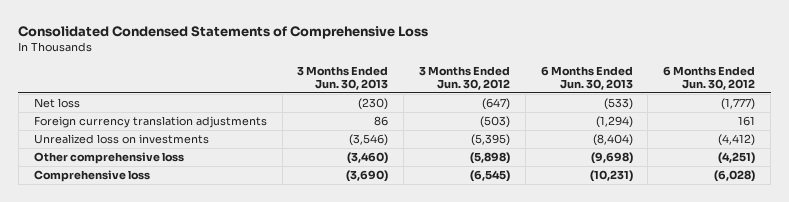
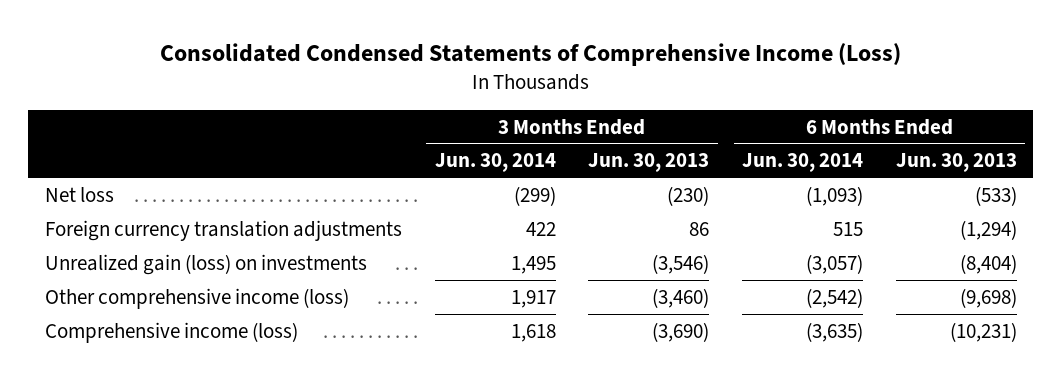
[18,25,429,39] Consolidated Condensed Statements of Comprehensive Loss -> [159,42,901,66] Consolidated Condensed Statements of Comprehensive Income (Loss)
[419,66,511,91] 3 Months Ended Jun. 30, 2012 -> none
[663,66,756,91] 6 Months Ended Jun. 30, 2012 -> none
none -> [434,153,556,173] Jun. 30, 2014
none -> [742,153,864,173] Jun. 30, 2014
[33,133,209,144] Unrealized loss on investments -> [44,253,367,275] Unrealized gain (loss) on investments
[33,151,184,164] Other comprehensive loss -> [44,287,349,309] Other comprehensive income (loss)
[33,169,150,182] Comprehensive loss -> [44,321,298,343] Comprehensive income (loss)

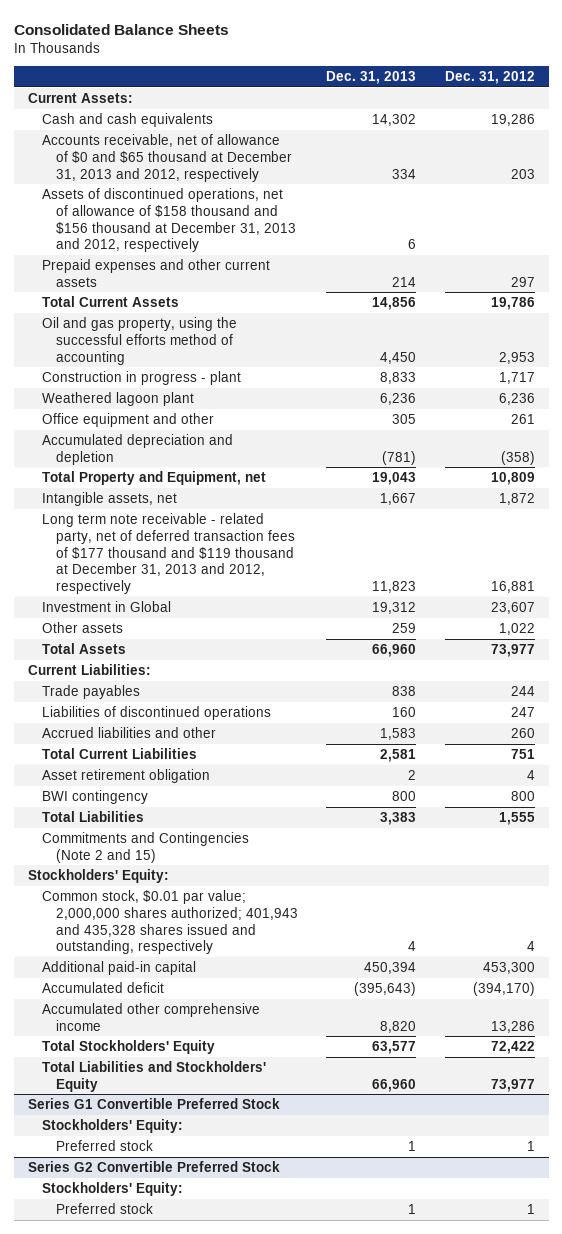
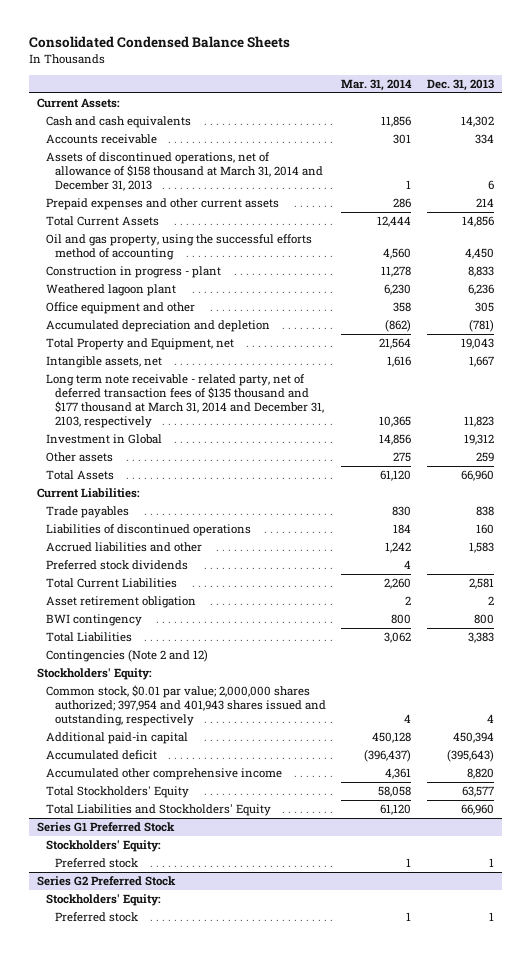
[13,23,229,35] Consolidated Balance Sheets -> [29,36,291,49] Consolidated Condensed Balance Sheets
[444,71,535,85] Dec. 31, 2012 -> none
none -> [341,79,413,92] Mar. 31, 2014
[41,133,293,182] Accounts receivable, net of allowance of $0 and $65 thousand at December 31, 2013 and 2012, respectively -> [45,134,157,145] Accounts receivable
[41,187,297,253] Assets of discontinued operations, net of allowance of $158 thousand and $156 thousand at December 31, 2013 and 2012, respectively -> [45,152,323,191] Assets of discontinued operations, net of allowance of $158 thousand at March 31, 2014 and December 31, 2013
[41,512,296,595] Long term note receivable - related party, net of deferred transaction fees of $177 thousand and $119 thousand at December 31, 2013 and 2012, respectively -> [45,374,324,428] Long term note receivable - related party, net of deferred transaction fees of $135 thousand and $177 thousand at March 31, 2014 and December 31, 2103, respectively
none -> [45,560,188,571] Preferred stock dividends
[41,831,249,863] Commitments and Contingencies (Note 2 and 15) -> [45,649,208,663] Contingencies (Note 2 and 12)
[41,889,299,955] Common stock, $0.01 par value; 2,000,000 shares authorized; 401,943 and 435,328 shares issued and outstanding, respectively -> [45,685,326,726] Common stock, $0.01 par value; 2,000,000 shares authorized; 397,954 and 401,943 shares issued and outstanding, respectively
[27,1097,280,1109] Series G1 Convertible Preferred Stock -> [36,822,175,833] Series G1 Preferred Stock
[27,1160,280,1172] Series G2 Convertible Preferred Stock -> [36,876,176,887] Series G2 Preferred Stock

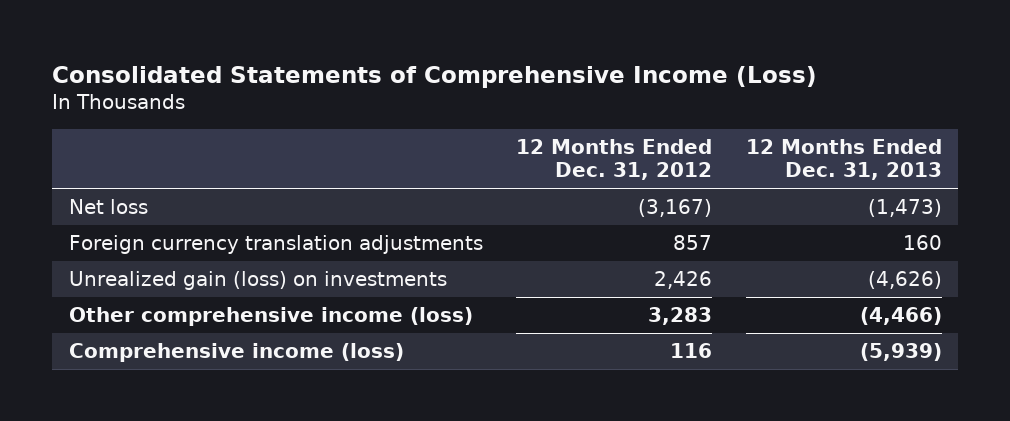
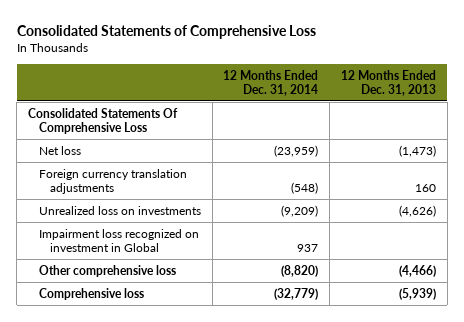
[52,65,818,88] Consolidated Statements of Comprehensive Income (Loss) -> [16,24,316,39] Consolidated Statements of Comprehensive Loss
[516,138,713,181] 12 Months Ended Dec. 31, 2012 -> none
none -> [223,69,319,96] 12 Months Ended Dec. 31, 2014
none -> [27,107,178,134] Consolidated Statements Of Comprehensive Loss
[68,271,447,291] Unrealized gain (loss) on investments -> [38,205,201,215] Unrealized loss on investments
none -> [38,228,199,252] Impairment loss recognized on investment in Global
[68,307,473,327] Other comprehensive income (loss) -> [38,264,176,277] Other comprehensive loss
[68,343,404,363] Comprehensive income (loss) -> [38,287,144,300] Comprehensive loss

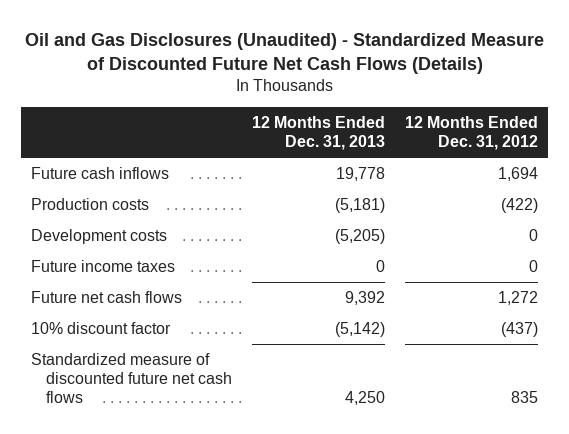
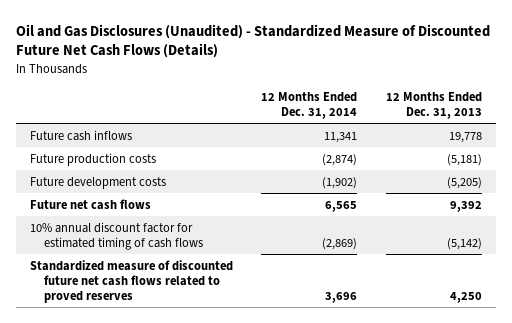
[405,116,539,151] 12 Months Ended Dec. 31, 2012 -> none
none -> [261,91,358,119] 12 Months Ended Dec. 31, 2014
[31,260,176,273] Future income taxes -> none
[31,198,150,211] Production costs -> [30,152,157,166] Future production costs
[31,229,168,245] Development costs -> [30,176,167,189] Future development costs
[31,322,172,335] 10% discount factor -> [30,221,204,250] 10% annual discount factor for estimated timing of cash flows
[31,353,233,403] Standardized measure of discounted future net cash flows -> [30,259,234,303] Standardized measure of discounted future net cash flows related to proved reserves

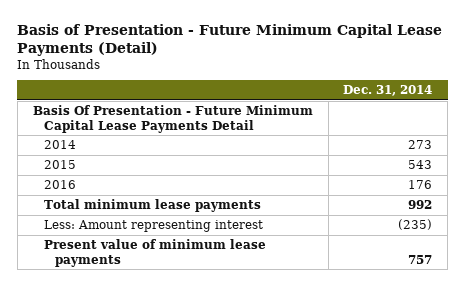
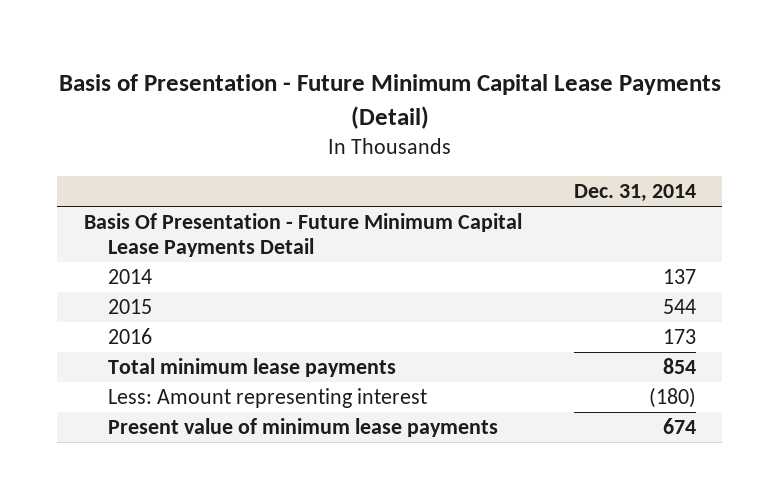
[408,139,433,149] 273 -> [662,269,696,285] 137
[408,159,433,169] 543 -> [662,299,696,315] 544
[408,179,433,189] 176 -> [662,329,696,345] 173
[408,199,433,209] 992 -> [662,358,696,375] 854
[398,218,433,230] (235) -> [648,387,696,409] (180)
[408,254,433,264] 757 -> [662,418,696,435] 674

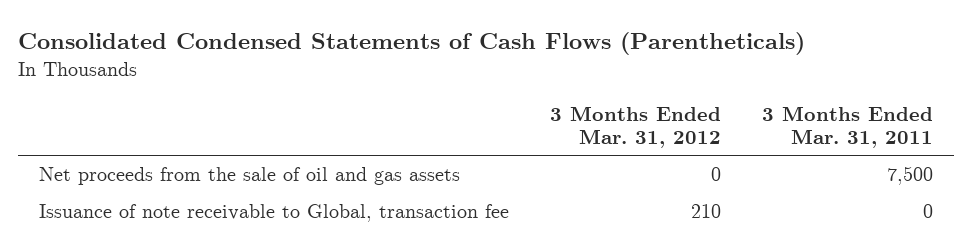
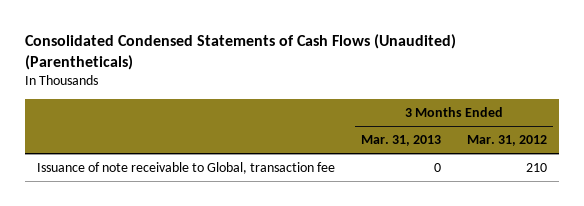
[18,31,806,55] Consolidated Condensed Statements of Cash Flows (Parentheticals) -> [24,33,456,71] Consolidated Condensed Statements of Cash Flows (Unaudited) (Parentheticals)
[762,105,934,148] 3 Months Ended Mar. 31, 2011 -> none
none -> [361,134,442,146] Mar. 31, 2013
[38,167,460,186] Net proceeds from the sale of oil and gas assets -> none

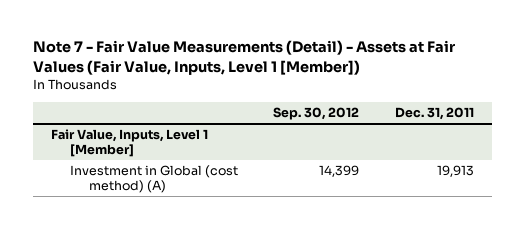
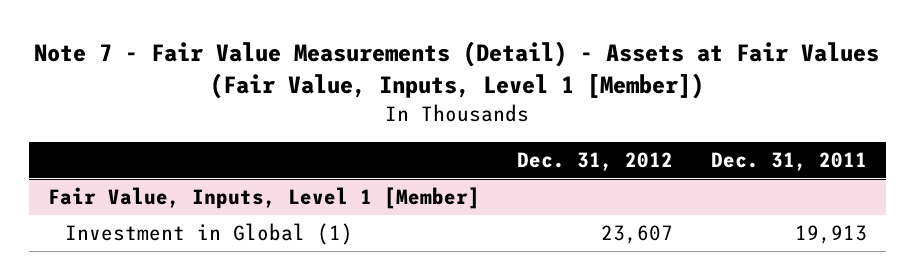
[273,106,360,120] Sep. 30, 2012 -> none
none -> [517,151,674,171] Dec. 31, 2012
[69,165,238,193] Investment in Global (cost method) (A) -> [65,223,354,246] Investment in Global (1)

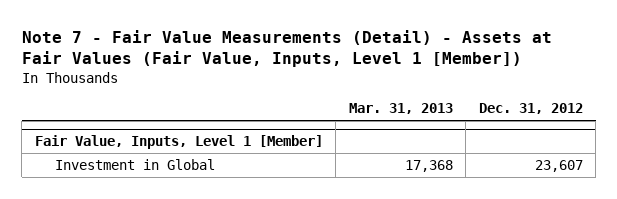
[710,151,867,171] Dec. 31, 2011 -> none
none -> [348,103,453,115] Mar. 31, 2013
[65,223,354,246] Investment in Global (1) -> [55,158,216,170] Investment in Global

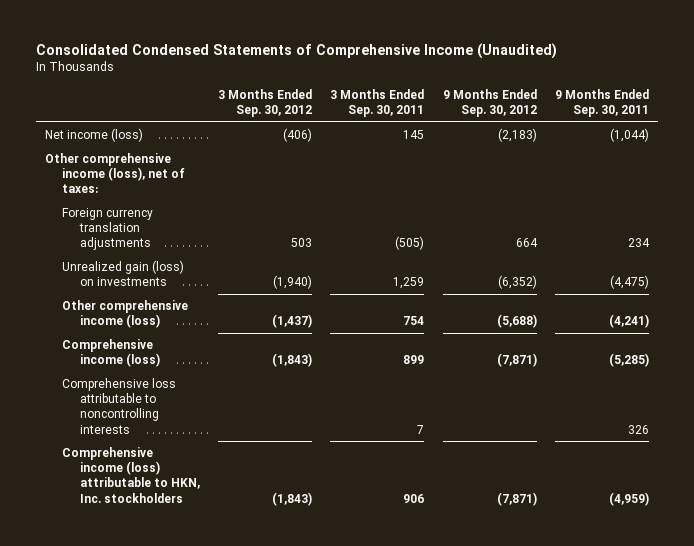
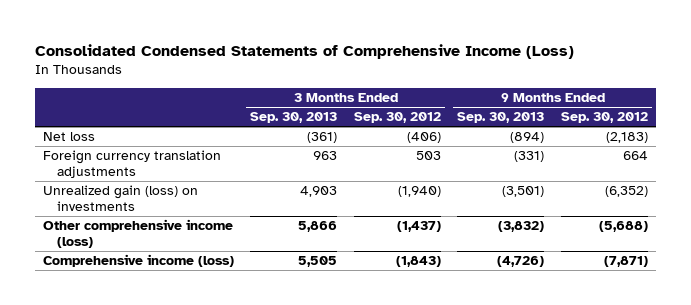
[35,42,557,59] Consolidated Condensed Statements of Comprehensive Income (Unaudited) -> [34,44,574,60] Consolidated Condensed Statements of Comprehensive Income (Loss)
[330,89,425,118] 3 Months Ended Sep. 30, 2011 -> none
[555,89,650,118] 9 Months Ended Sep. 30, 2011 -> none
none -> [250,112,338,124] Sep. 30, 2013
none -> [457,112,545,124] Sep. 30, 2013
[45,153,186,194] Other comprehensive income (loss), net of taxes: -> none
[45,128,144,143] Net income (loss) -> [43,132,96,142] Net loss
[62,378,177,434] Comprehensive loss attributable to noncontrolling interests -> none
[62,447,200,503] Comprehensive income (loss) attributable to HKN, Inc. stockholders -> none

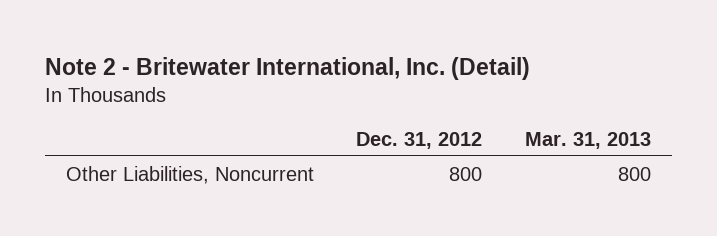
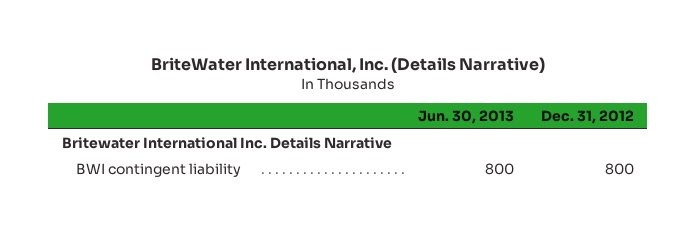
[44,57,530,81] Note 2 - Britewater International, Inc. (Detail) -> [150,56,545,73] BriteWater International, Inc. (Details Narrative)
[524,131,651,149] Mar. 31, 2013 -> none
none -> [418,109,515,124] Jun. 30, 2013
none -> [61,137,392,150] Britewater International Inc. Details Narrative
[65,165,314,184] Other Liabilities, Noncurrent -> [76,163,242,178] BWI contingent liability

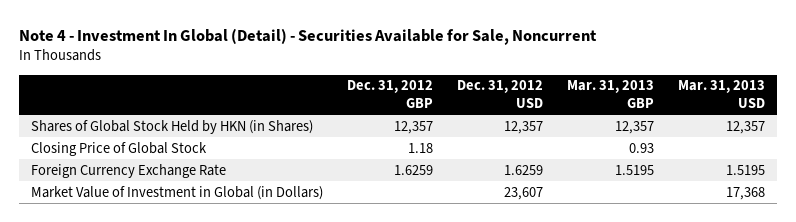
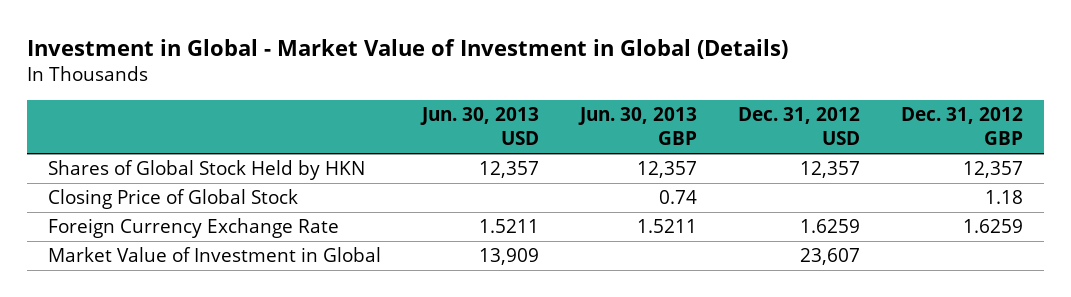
[18,28,597,46] Note 4 - Investment In Global (Detail) - Securities Available for Sale, Noncurrent -> [27,39,789,60] Investment in Global - Market Value of Investment in Global (Details)
[566,80,654,108] Mar. 31, 2013 GBP -> none
[677,80,765,108] Mar. 31, 2013 USD -> none
none -> [419,107,539,146] Jun. 30, 2013 USD
none -> [577,107,697,146] Jun. 30, 2013 GBP
[30,119,313,134] Shares of Global Stock Held by HKN (in Shares) -> [47,160,365,181] Shares of Global Stock Held by HKN
[30,185,323,200] Market Value of Investment in Global (in Dollars) -> [47,247,381,263] Market Value of Investment in Global

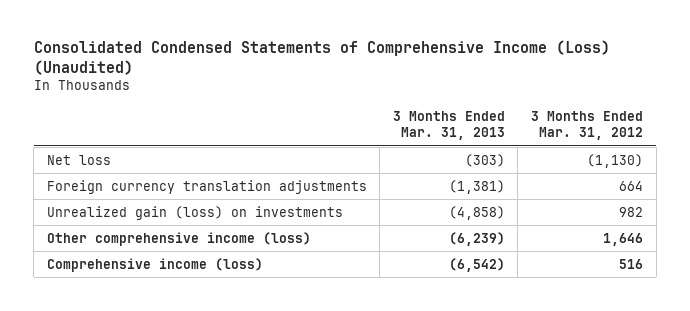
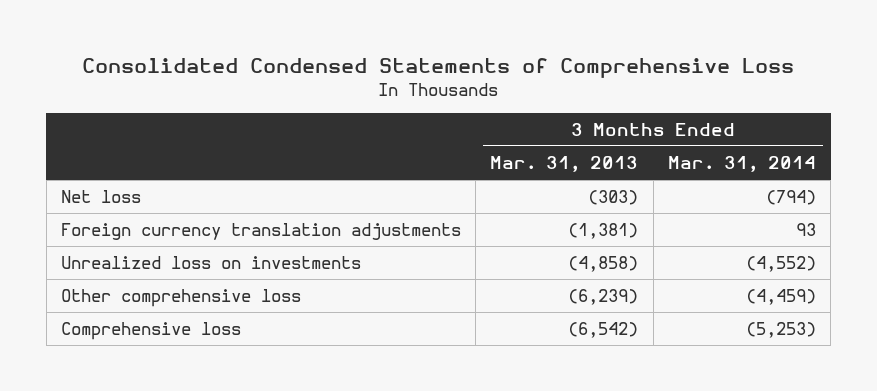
[33,40,610,76] Consolidated Condensed Statements of Comprehensive Income (Loss) (Unaudited) -> [82,57,795,78] Consolidated Condensed Statements of Comprehensive Loss
[530,110,643,141] 3 Months Ended Mar. 31, 2012 -> none
none -> [667,155,816,172] Mar. 31, 2014
[46,205,343,220] Unrealized gain (loss) on investments -> [60,256,361,270] Unrealized loss on investments
[46,231,311,246] Other comprehensive income (loss) -> [60,289,301,308] Other comprehensive loss
[46,257,263,272] Comprehensive income (loss) -> [60,322,241,341] Comprehensive loss

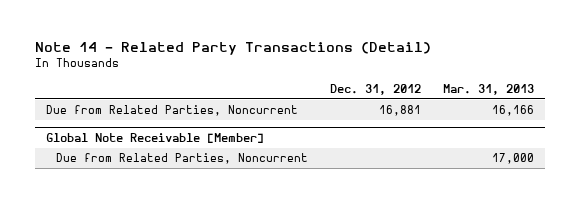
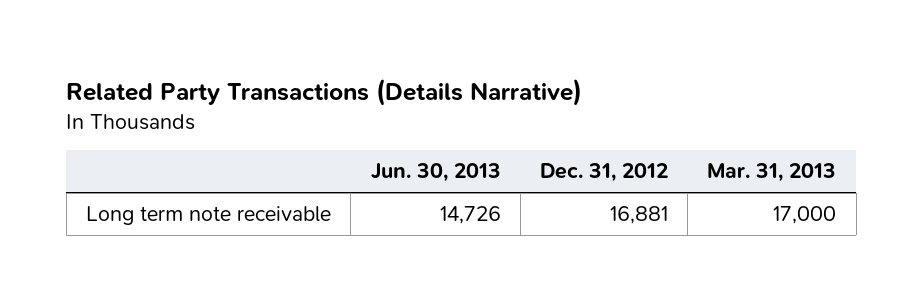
[34,42,431,56] Note 14 - Related Party Transactions (Detail) -> [66,77,583,106] Related Party Transactions (Details Narrative)
none -> [370,163,501,183] Jun. 30, 2013
[45,105,298,117] Due from Related Parties, Noncurrent -> none
[45,132,264,143] Global Note Receivable [Member] -> none
[55,153,308,165] Due from Related Parties, Noncurrent -> none
none -> [86,206,332,226] Long term note receivable

